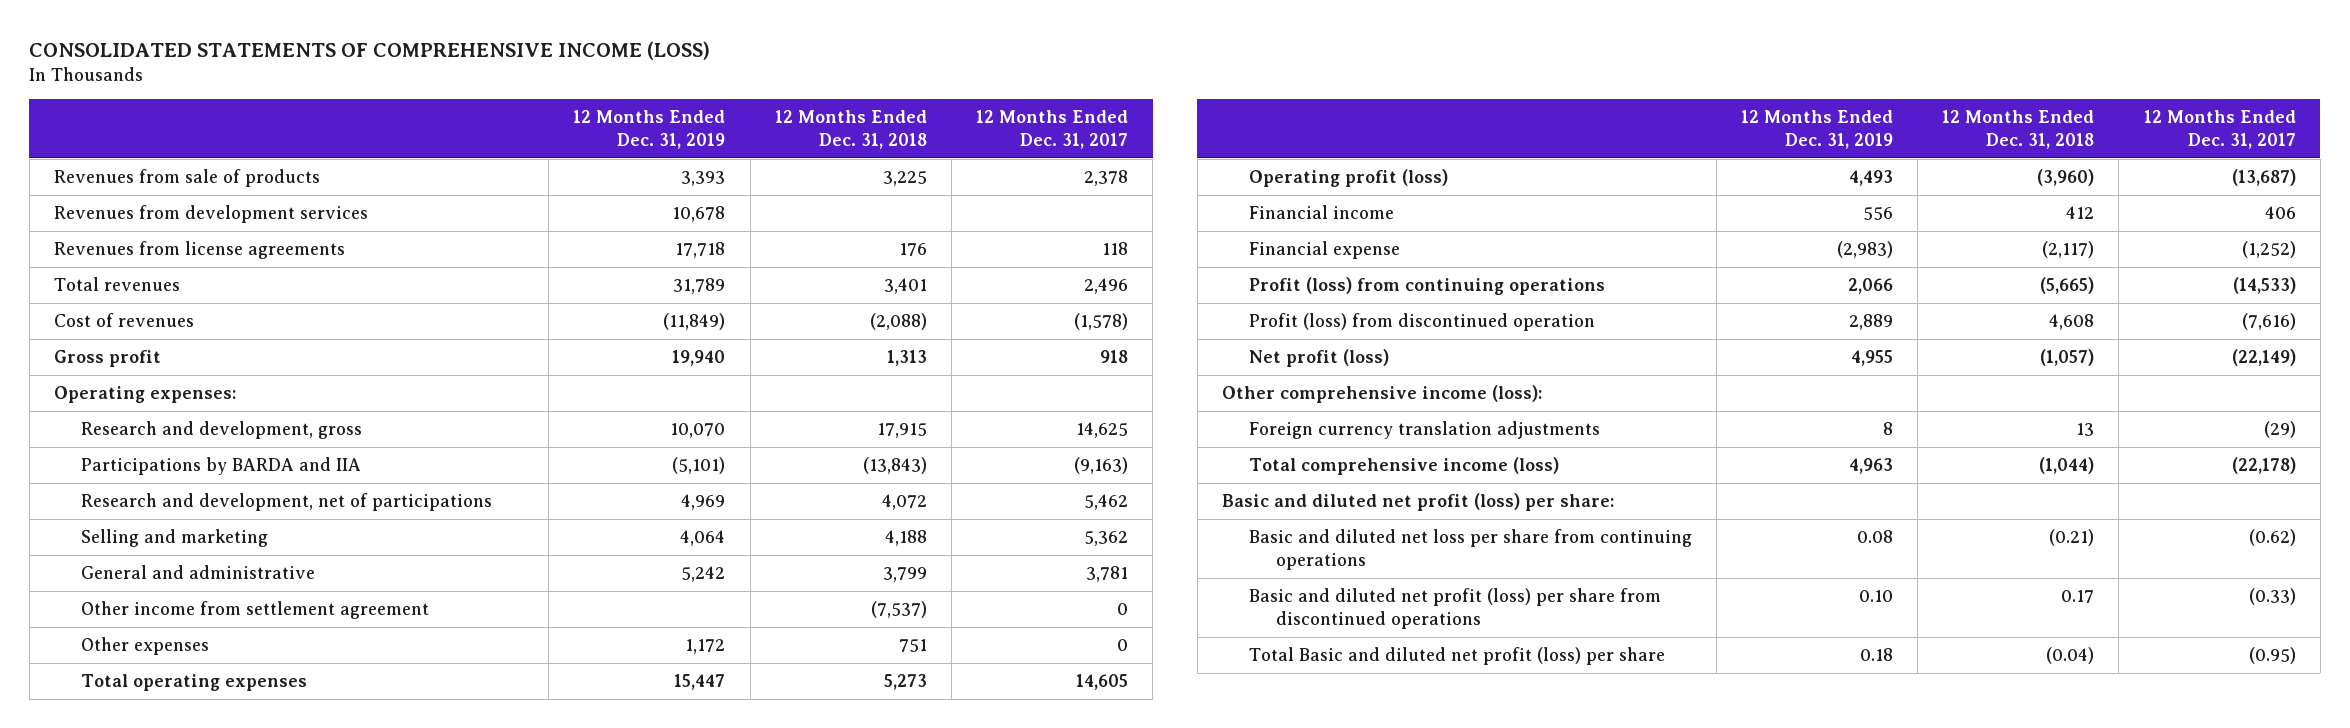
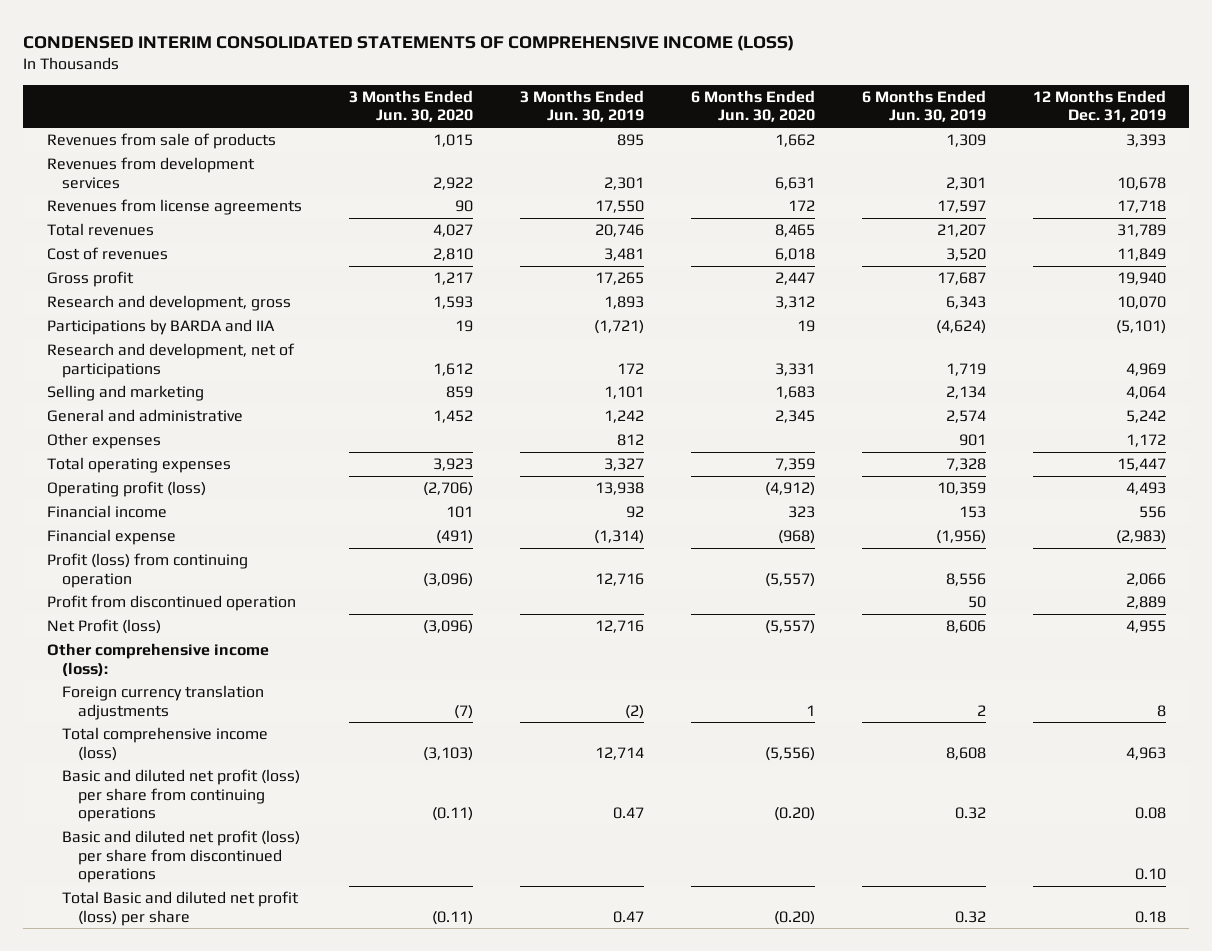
[29,40,711,60] CONSOLIDATED STATEMENTS OF COMPREHENSIVE INCOME (LOSS) -> [23,34,795,51] CONDENSED INTERIM CONSOLIDATED STATEMENTS OF COMPREHENSIVE INCOME (LOSS)
[774,109,927,149] 12 Months Ended Dec. 31, 2018 -> none
[975,109,1128,149] 12 Months Ended Dec. 31, 2017 -> none
none -> [348,89,473,123] 3 Months Ended Jun. 30, 2020
none -> [519,89,644,123] 3 Months Ended Jun. 30, 2019
none -> [690,89,815,123] 6 Months Ended Jun. 30, 2020
none -> [861,89,986,123] 6 Months Ended Jun. 30, 2019
[663,313,726,331] (11,849) -> [1116,248,1166,262] 11,849
[53,386,236,404] Operating expenses: -> none
[81,601,430,620] Other income from settlement agreement -> none
[1248,277,1605,296] Profit (loss) from continuing operations -> [46,553,248,588] Profit (loss) from continuing operation
[1248,313,1595,332] Profit (loss) from discontinued operation -> [46,595,296,612] Profit from discontinued operation
[1248,349,1389,368] Net profit (loss) -> [46,619,161,635] Net Profit (loss)
[1221,493,1614,512] Basic and diluted net profit (loss) per share: -> none
[1248,529,1692,571] Basic and diluted net loss per share from continuing operations -> [62,769,301,823] Basic and diluted net profit (loss) per share from continuing operations

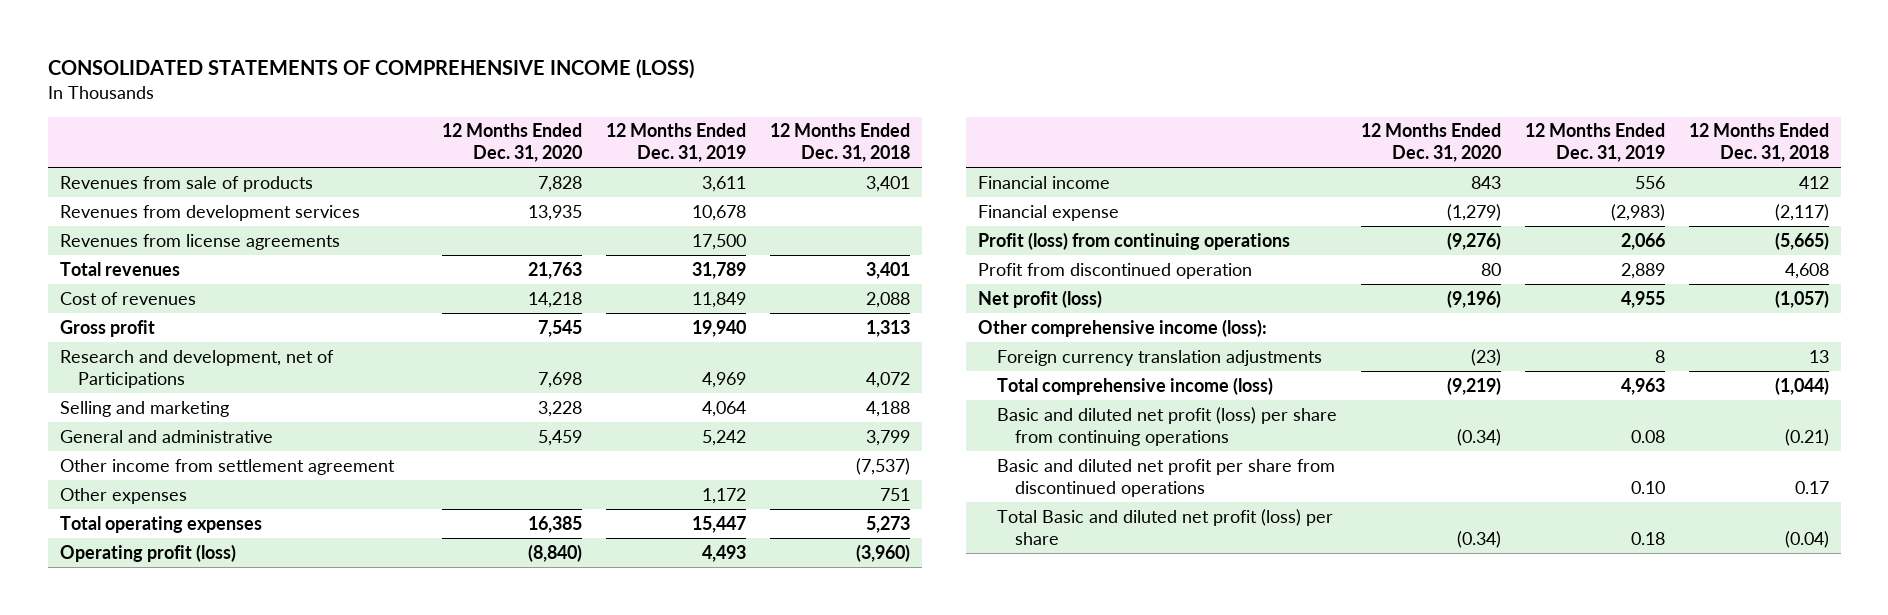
[23,34,795,51] CONDENSED INTERIM CONSOLIDATED STATEMENTS OF COMPREHENSIVE INCOME (LOSS) -> [47,59,694,80] CONSOLIDATED STATEMENTS OF COMPREHENSIVE INCOME (LOSS)
[348,89,473,123] 3 Months Ended Jun. 30, 2020 -> none
[519,89,644,123] 3 Months Ended Jun. 30, 2019 -> none
[690,89,815,123] 6 Months Ended Jun. 30, 2020 -> none
[861,89,986,123] 6 Months Ended Jun. 30, 2019 -> none
none -> [442,123,583,163] 12 Months Ended Dec. 31, 2020
none -> [770,123,911,163] 12 Months Ended Dec. 31, 2018
[1125,134,1166,148] 3,393 -> [702,175,747,192] 3,611
[1116,200,1166,214] 17,718 -> [692,233,747,250] 17,500
[46,295,291,312] Research and development, gross -> none
[46,319,275,336] Participations by BARDA and IIA -> none
[46,343,295,378] Research and development, net of participations -> [59,349,334,388] Research and development, net of Participations
none -> [59,458,395,475] Other income from settlement agreement
[46,553,248,588] Profit (loss) from continuing operation -> [978,231,1291,250] Profit (loss) from continuing operations
[46,619,161,635] Net Profit (loss) -> [978,289,1103,308] Net profit (loss)
[62,830,301,884] Basic and diluted net profit (loss) per share from discontinued operations -> [996,458,1335,497] Basic and diluted net profit per share from discontinued operations

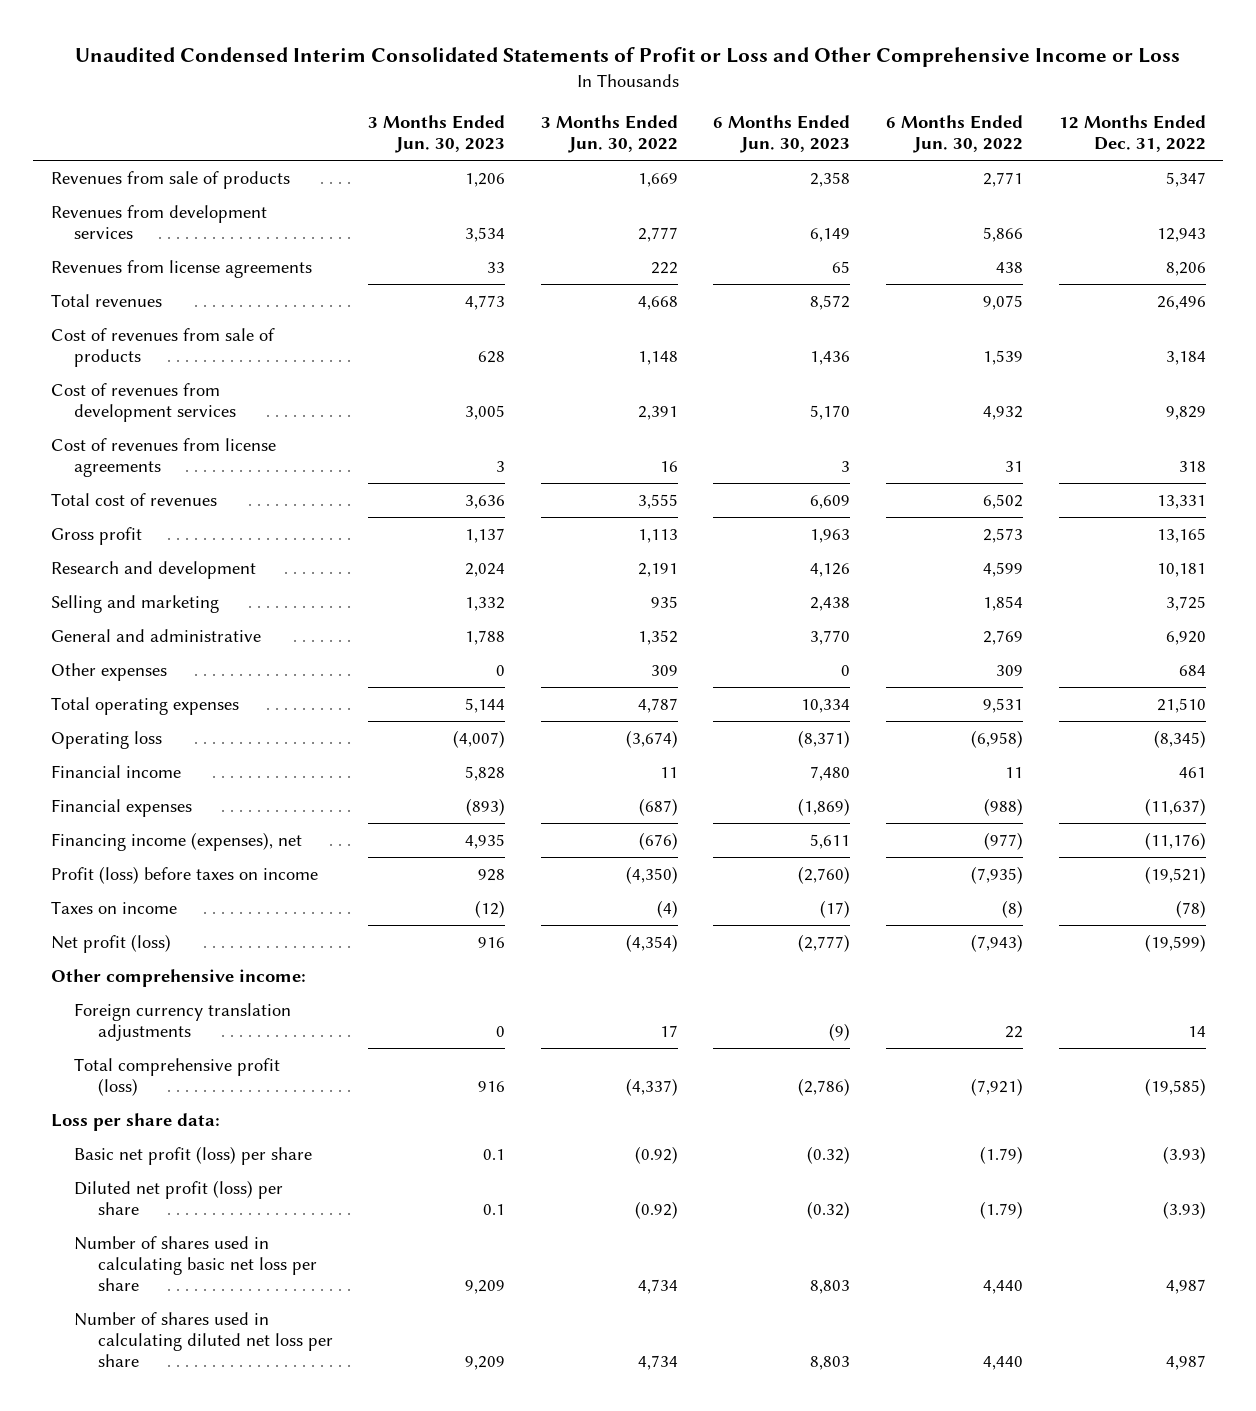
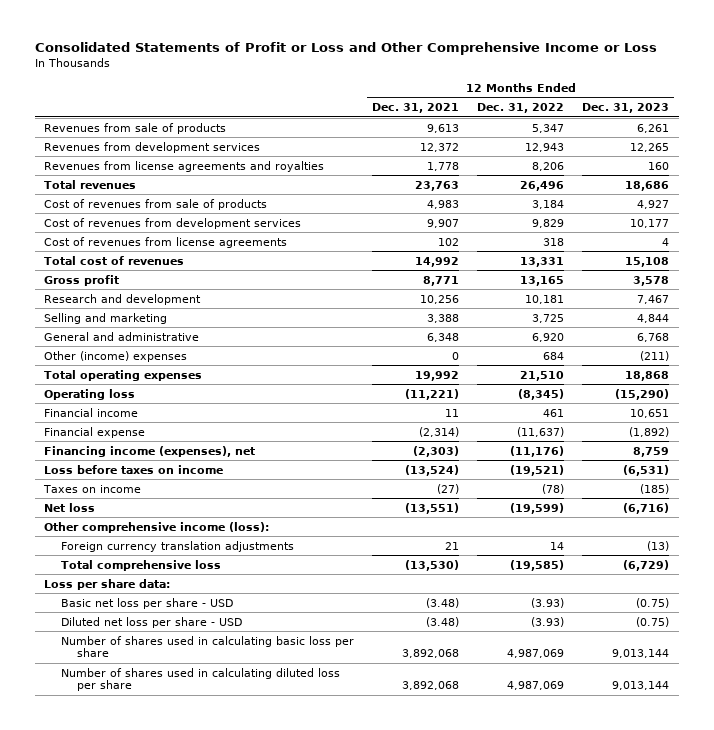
[75,46,1181,67] Unaudited Condensed Interim Consolidated Statements of Profit or Loss and Other Comprehensive Income or Loss -> [35,42,658,56] Consolidated Statements of Profit or Loss and Other Comprehensive Income or Loss
[368,114,506,154] 3 Months Ended Jun. 30, 2023 -> none
[540,114,678,154] 3 Months Ended Jun. 30, 2022 -> none
[713,114,851,154] 6 Months Ended Jun. 30, 2023 -> none
[885,114,1023,154] 6 Months Ended Jun. 30, 2022 -> none
none -> [371,103,459,114] Dec. 31, 2021
none -> [582,103,670,114] Dec. 31, 2023
[50,259,312,278] Revenues from license agreements -> [44,160,325,172] Revenues from license agreements and royalties
[50,662,167,681] Other expenses -> [44,350,188,362] Other (income) expenses
[50,798,192,817] Financial expenses -> [44,426,146,438] Financial expense
[50,865,318,884] Profit (loss) before taxes on income -> [44,464,224,474] Loss before taxes on income
[50,933,171,953] Net profit (loss) -> [44,502,96,512] Net loss
[50,968,306,987] Other comprehensive income: -> [44,521,270,533] Other comprehensive income (loss):
[74,1057,281,1097] Total comprehensive profit (loss) -> [60,559,221,571] Total comprehensive loss
[74,1145,313,1165] Basic net profit (loss) per share -> [60,597,233,609] Basic net loss per share - USD
[74,1179,284,1216] Diluted net profit (loss) per share -> [60,616,242,628] Diluted net loss per share - USD
[74,1235,317,1292] Number of shares used in calculating basic net loss per share -> [60,635,354,658] Number of shares used in calculating basic loss per share
[1165,1279,1206,1295] 4,987 -> [507,649,565,659] 4,987,069
[74,1311,333,1368] Number of shares used in calculating diluted net loss per share -> [60,667,340,692] Number of shares used in calculating diluted loss per share
[1165,1355,1206,1371] 4,987 -> [507,681,565,691] 4,987,069

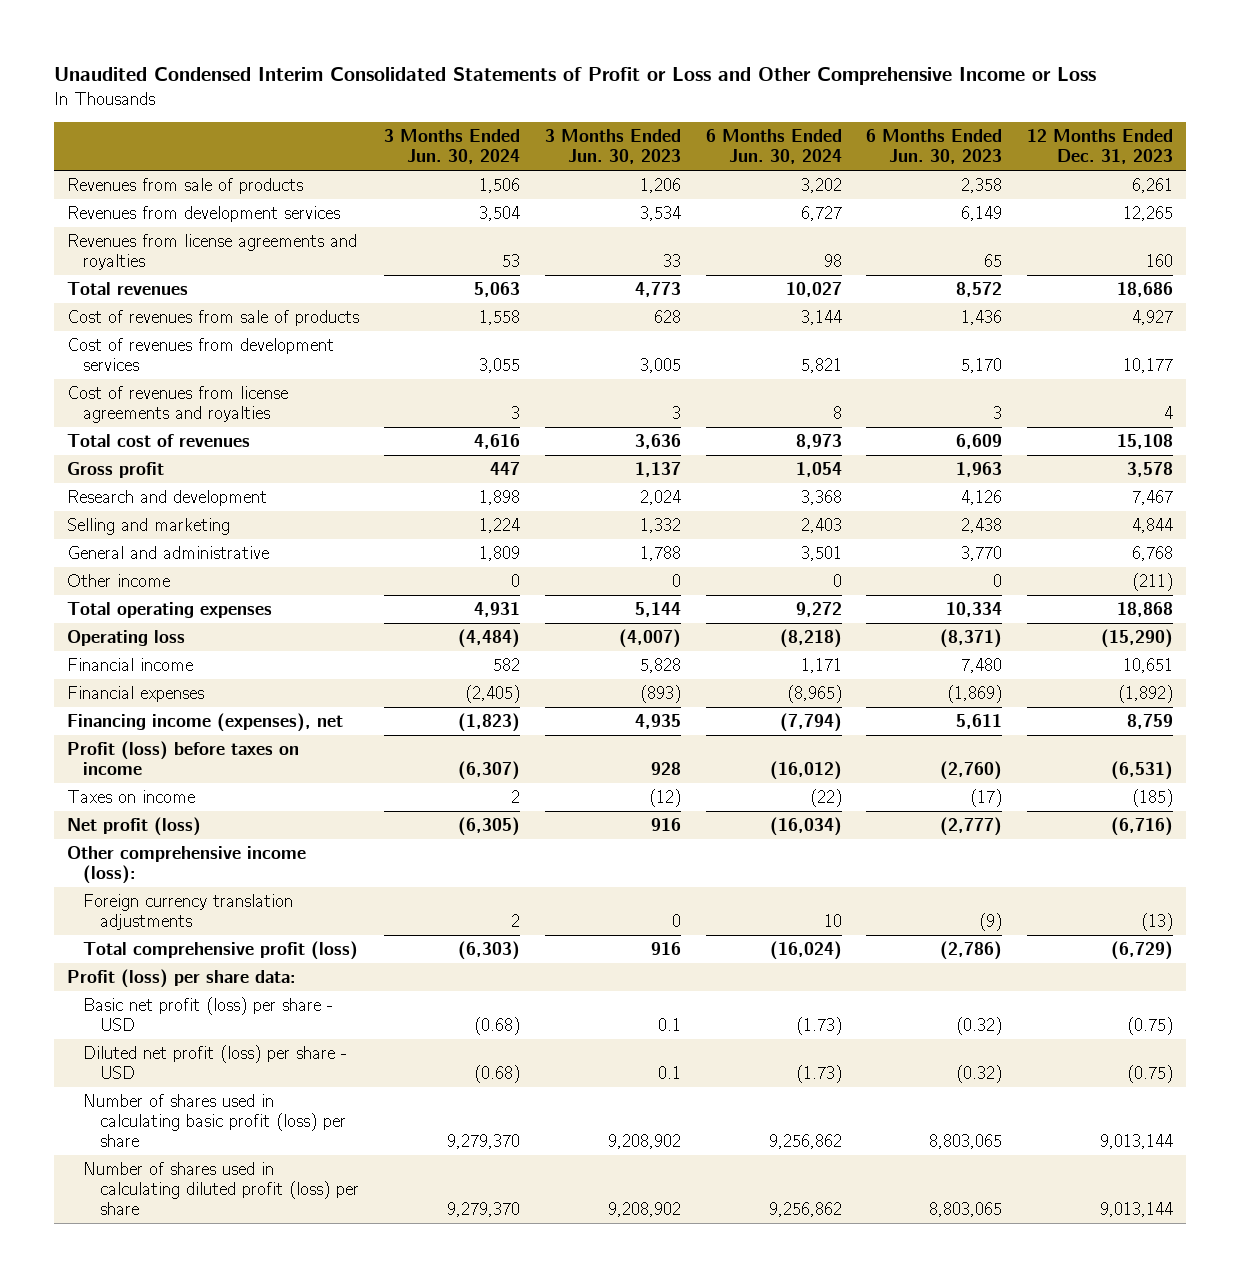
[35,42,658,56] Consolidated Statements of Profit or Loss and Other Comprehensive Income or Loss -> [54,67,1097,86] Unaudited Condensed Interim Consolidated Statements of Profit or Loss and Other Comprehensive Income or Loss
[371,103,459,114] Dec. 31, 2021 -> none
[477,103,565,114] Dec. 31, 2022 -> none
none -> [383,129,520,165] 3 Months Ended Jun. 30, 2024
none -> [544,129,681,165] 3 Months Ended Jun. 30, 2023
none -> [705,129,842,165] 6 Months Ended Jun. 30, 2024
none -> [866,129,1003,165] 6 Months Ended Jun. 30, 2023
[44,236,288,248] Cost of revenues from license agreements -> [66,386,288,424] Cost of revenues from license agreements and royalties
[44,350,188,362] Other (income) expenses -> [66,574,170,588] Other income
[44,426,146,438] Financial expense -> [66,686,204,703] Financial expenses
[44,464,224,474] Loss before taxes on income -> [66,741,299,776] Profit (loss) before taxes on income
[44,502,96,512] Net loss -> [66,817,201,837] Net profit (loss)
[60,559,221,571] Total comprehensive loss -> [83,941,359,961] Total comprehensive profit (loss)
[44,578,171,590] Loss per share data: -> [66,969,296,989] Profit (loss) per share data:
[60,597,233,609] Basic net loss per share - USD -> [83,997,334,1032] Basic net profit (loss) per share - USD
[60,616,242,628] Diluted net loss per share - USD -> [83,1045,348,1080] Diluted net profit (loss) per share - USD
[60,635,354,658] Number of shares used in calculating basic loss per share -> [83,1094,346,1148] Number of shares used in calculating basic profit (loss) per share
[60,667,340,692] Number of shares used in calculating diluted loss per share -> [83,1162,359,1216] Number of shares used in calculating diluted profit (loss) per share

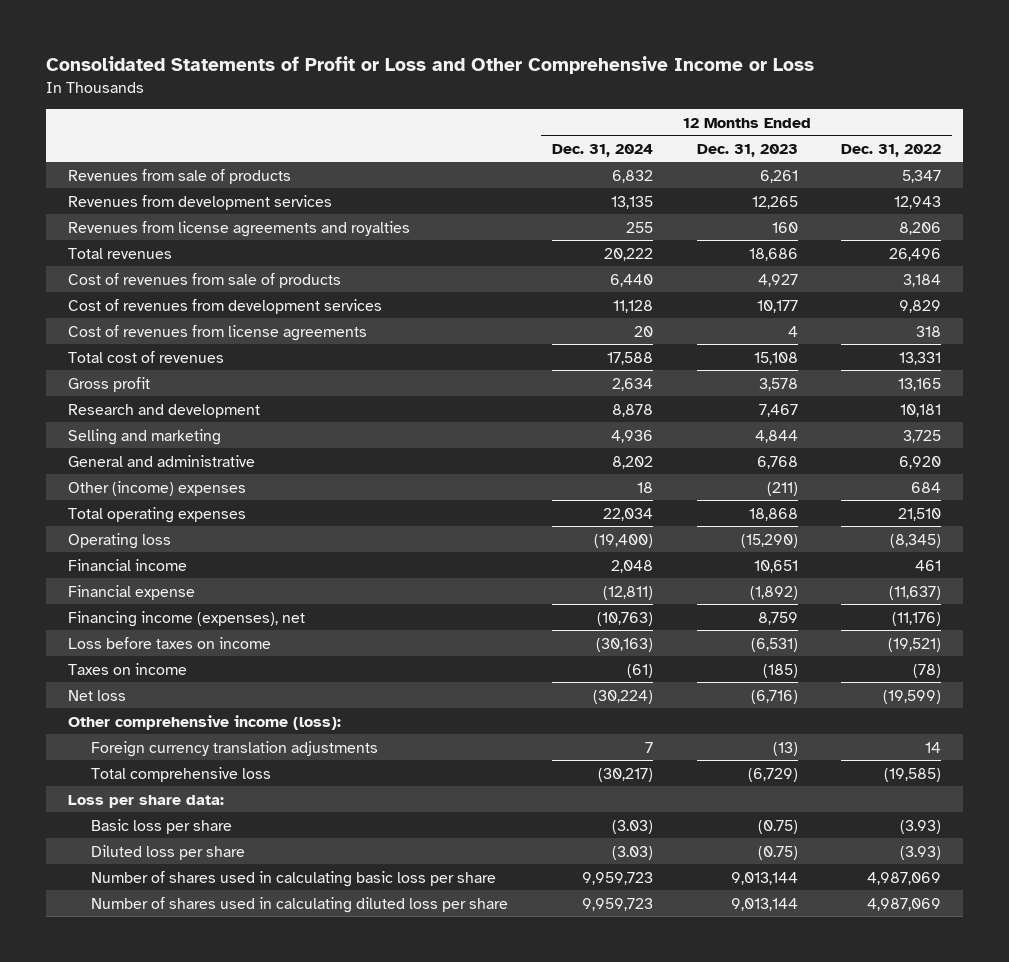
[54,67,1097,86] Unaudited Condensed Interim Consolidated Statements of Profit or Loss and Other Comprehensive Income or Loss -> [46,56,815,75] Consolidated Statements of Profit or Loss and Other Comprehensive Income or Loss
[383,129,520,165] 3 Months Ended Jun. 30, 2024 -> none
[544,129,681,165] 3 Months Ended Jun. 30, 2023 -> none
[705,129,842,165] 6 Months Ended Jun. 30, 2024 -> none
[866,129,1003,165] 6 Months Ended Jun. 30, 2023 -> none
none -> [551,143,653,157] Dec. 31, 2024
none -> [841,143,942,157] Dec. 31, 2022
[66,386,288,424] Cost of revenues from license agreements and royalties -> [68,324,368,341] Cost of revenues from license agreements
[66,574,170,588] Other income -> [68,480,247,496] Other (income) expenses
[66,686,204,703] Financial expenses -> [68,584,196,600] Financial expense
[66,741,299,776] Profit (loss) before taxes on income -> [68,636,272,649] Loss before taxes on income
[66,817,201,837] Net profit (loss) -> [68,689,127,701] Net loss
[83,941,359,961] Total comprehensive profit (loss) -> [90,766,271,782] Total comprehensive loss
[66,969,296,989] Profit (loss) per share data: -> [68,794,225,808] Loss per share data:
[83,997,334,1032] Basic net profit (loss) per share - USD -> [90,818,232,834] Basic loss per share
[83,1045,348,1080] Diluted net profit (loss) per share - USD -> [90,844,245,860] Diluted loss per share
[83,1094,346,1148] Number of shares used in calculating basic profit (loss) per share -> [90,870,496,887] Number of shares used in calculating basic loss per share
[83,1162,359,1216] Number of shares used in calculating diluted profit (loss) per share -> [90,896,508,913] Number of shares used in calculating diluted loss per share

